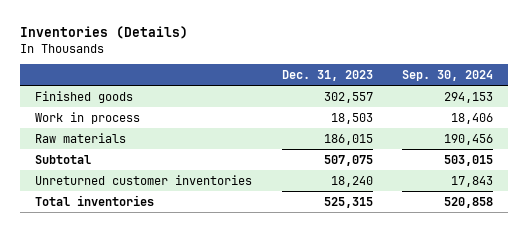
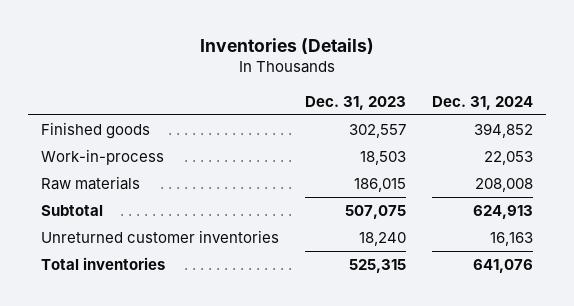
[402,69,494,81] Sep. 30, 2024 -> none
none -> [431,95,533,110] Dec. 31, 2024
[34,111,140,124] Work in process -> [41,149,165,166] Work-in-process

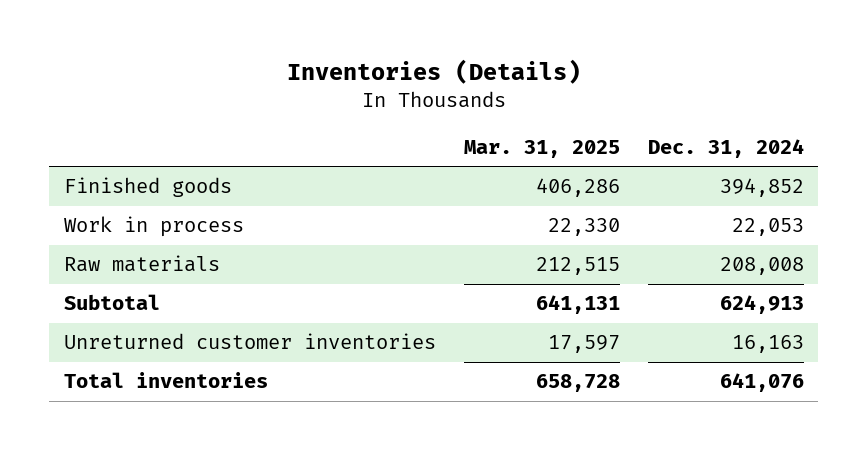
[305,95,407,110] Dec. 31, 2023 -> none
none -> [463,139,620,158] Mar. 31, 2025
[41,149,165,166] Work-in-process -> [63,216,244,238] Work in process

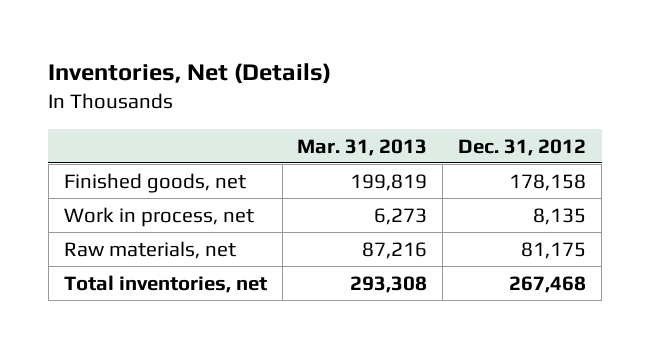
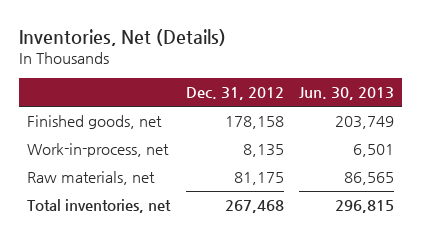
[297,138,428,156] Mar. 31, 2013 -> none
none -> [299,87,395,101] Jun. 30, 2013
[63,206,254,227] Work in process, net -> [27,143,170,158] Work-in-process, net

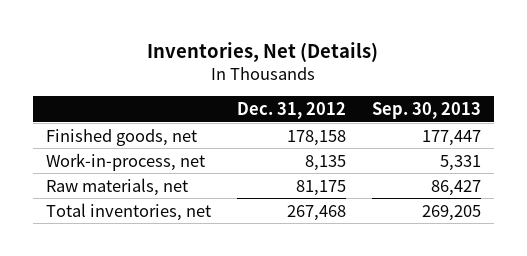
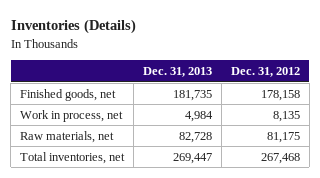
[147,41,379,62] Inventories, Net (Details) -> [10,19,136,35] Inventories (Details)
[372,101,482,119] Sep. 30, 2013 -> none
none -> [143,67,213,78] Dec. 31, 2013
[45,152,205,171] Work-in-process, net -> [20,109,124,122] Work in process, net

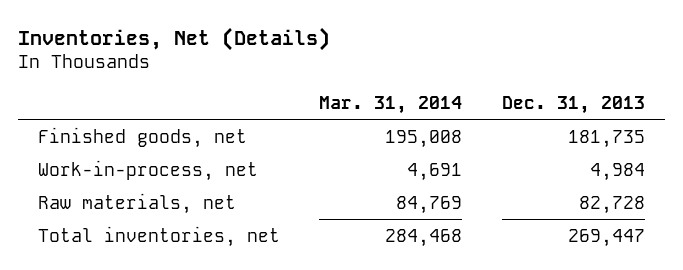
[10,19,136,35] Inventories (Details) -> [17,26,330,51] Inventories, Net (Details)
[230,67,300,78] Dec. 31, 2012 -> none
none -> [319,95,463,114] Mar. 31, 2014
[20,109,124,122] Work in process, net -> [37,159,258,181] Work-in-process, net

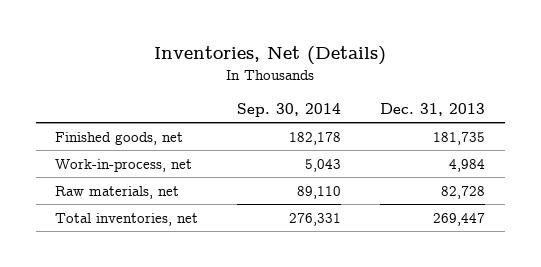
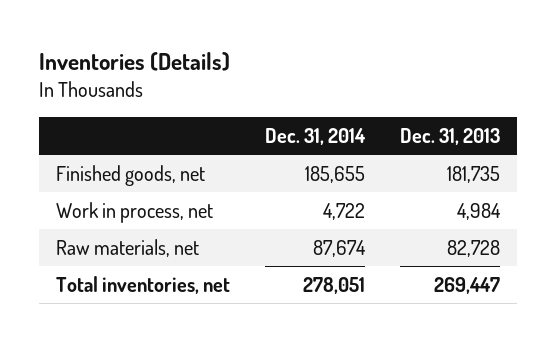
[154,46,387,66] Inventories, Net (Details) -> [38,51,230,71] Inventories (Details)
[237,102,342,117] Sep. 30, 2014 -> none
none -> [264,127,366,145] Dec. 31, 2014
[55,158,193,172] Work-in-process, net -> [55,202,213,224] Work in process, net

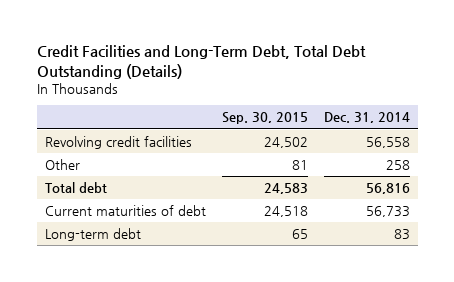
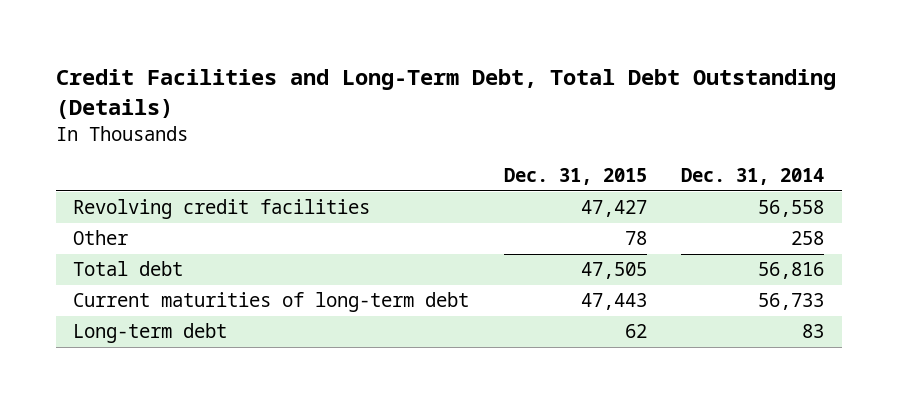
[221,112,308,125] Sep. 30, 2015 -> none
none -> [503,167,647,185] Dec. 31, 2015
[44,205,206,217] Current maturities of debt -> [72,292,469,313] Current maturities of long-term debt

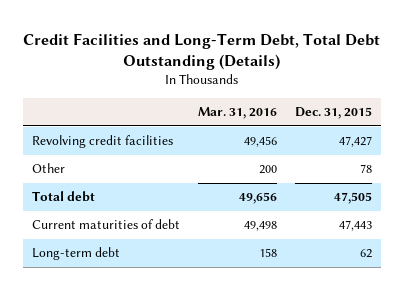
[681,167,825,185] Dec. 31, 2014 -> none
none -> [198,107,278,120] Mar. 31, 2016
[72,292,469,313] Current maturities of long-term debt -> [32,219,181,230] Current maturities of debt

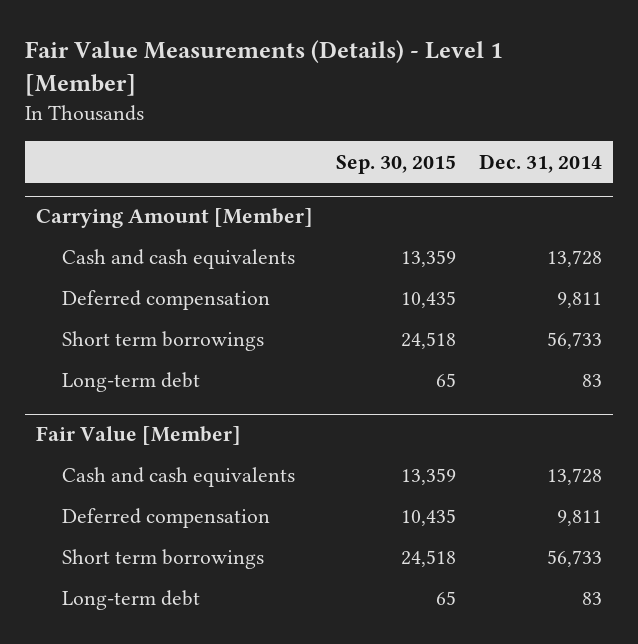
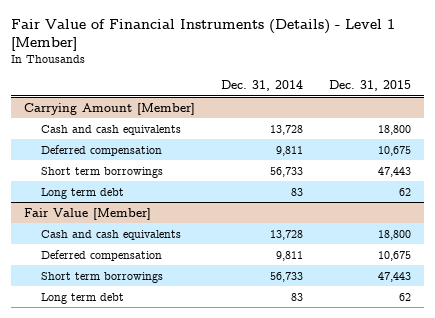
[25,40,504,97] Fair Value Measurements (Details) - Level 1 [Member] -> [10,19,395,52] Fair Value of Financial Instruments (Details) - Level 1 [Member]
[335,154,456,174] Sep. 30, 2015 -> none
none -> [329,80,412,92] Dec. 31, 2015
[61,372,200,393] Long-term debt -> [40,187,124,199] Long term debt
[61,590,200,611] Long-term debt -> [40,292,124,304] Long term debt

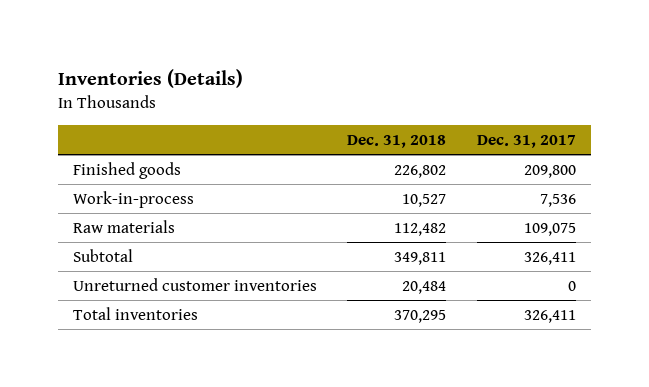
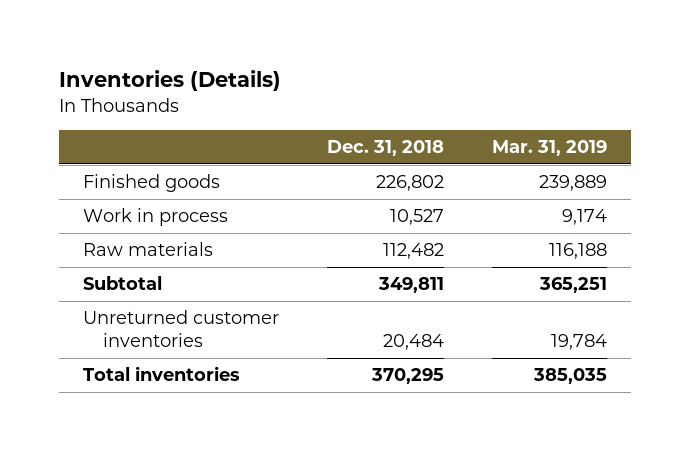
[476,135,576,149] Dec. 31, 2017 -> none
none -> [492,140,608,157] Mar. 31, 2019
[73,190,195,208] Work-in-process -> [83,208,229,227] Work in process

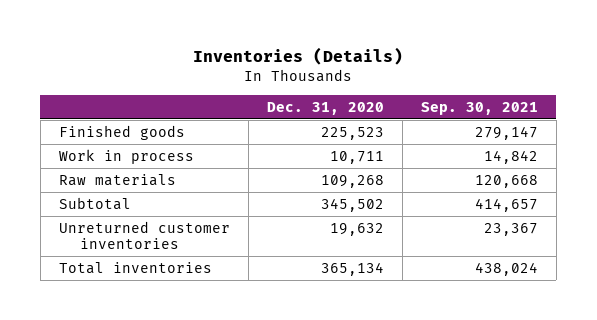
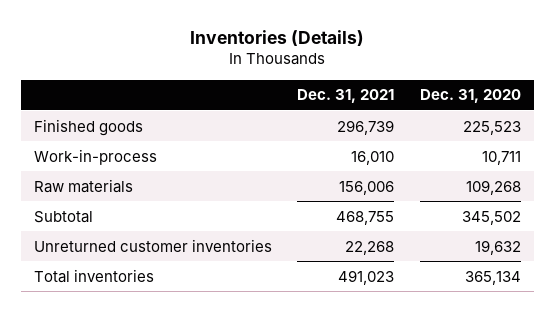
[420,101,538,115] Sep. 30, 2021 -> none
none -> [297,89,395,104] Dec. 31, 2021
[58,148,194,164] Work in process -> [33,148,157,165] Work-in-process

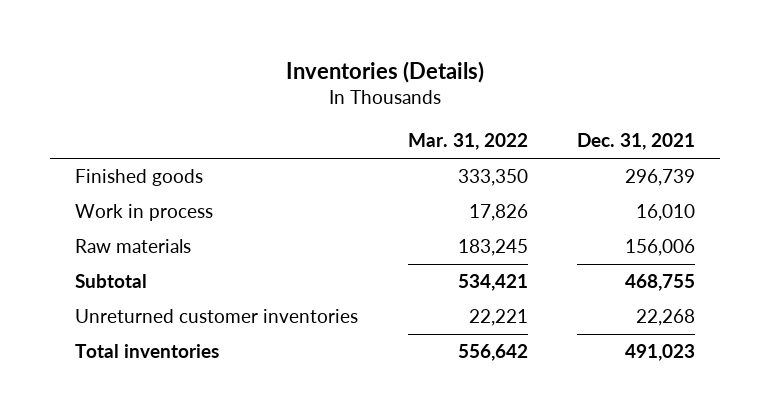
[420,89,522,104] Dec. 31, 2020 -> none
none -> [407,132,528,150] Mar. 31, 2022
[33,148,157,165] Work-in-process -> [75,204,214,222] Work in process

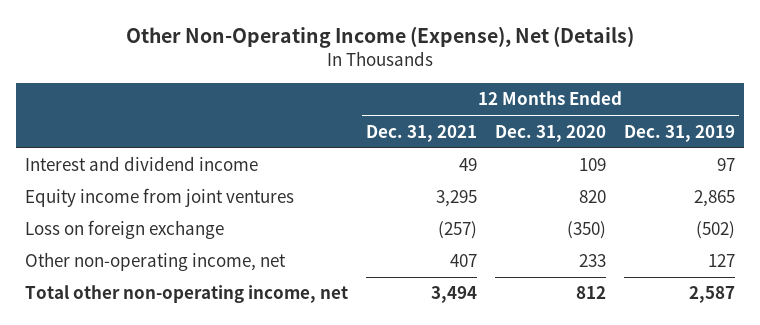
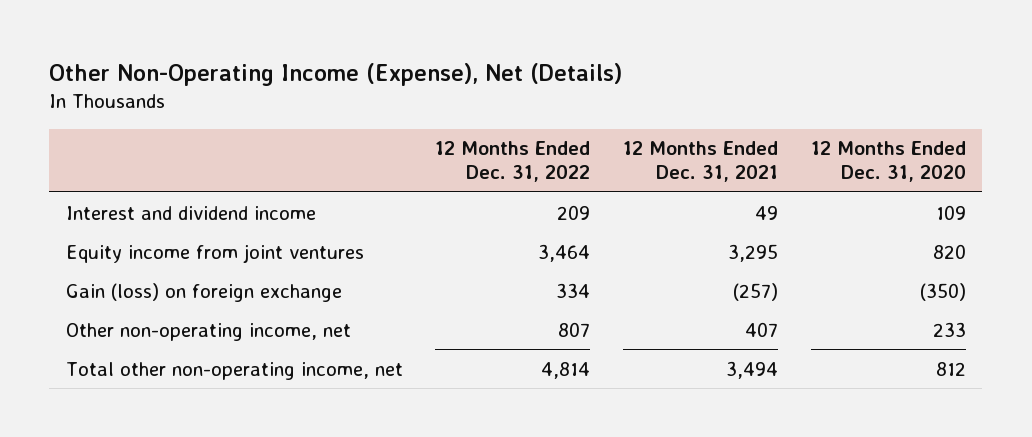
[623,124,735,142] Dec. 31, 2019 -> none
none -> [435,141,591,183] 12 Months Ended Dec. 31, 2022
[25,220,225,240] Loss on foreign exchange -> [65,282,342,302] Gain (loss) on foreign exchange

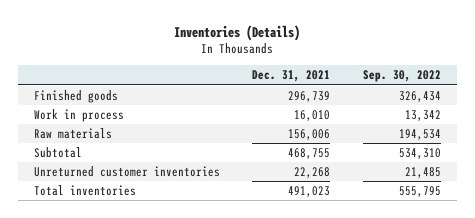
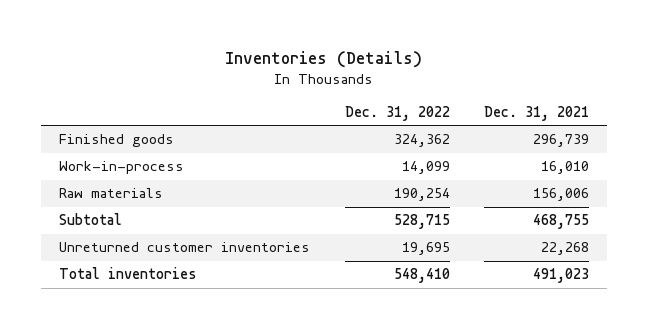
[362,70,441,83] Sep. 30, 2022 -> none
none -> [344,106,450,122] Dec. 31, 2022
[33,108,124,122] Work in process -> [58,161,184,175] Work-in-process

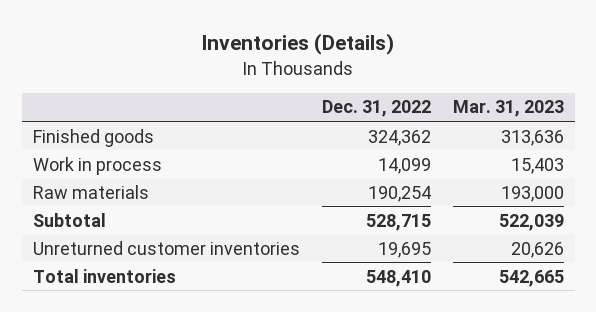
[484,106,590,122] Dec. 31, 2021 -> none
none -> [452,100,564,118] Mar. 31, 2023
[58,161,184,175] Work-in-process -> [32,156,162,175] Work in process

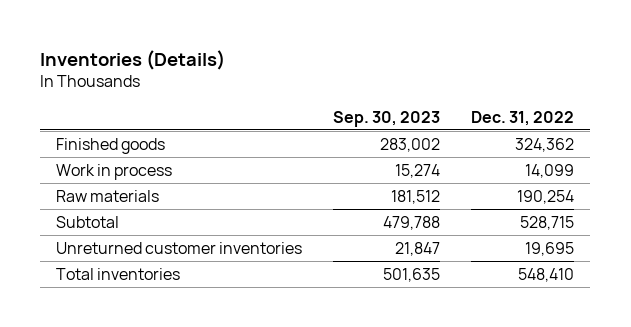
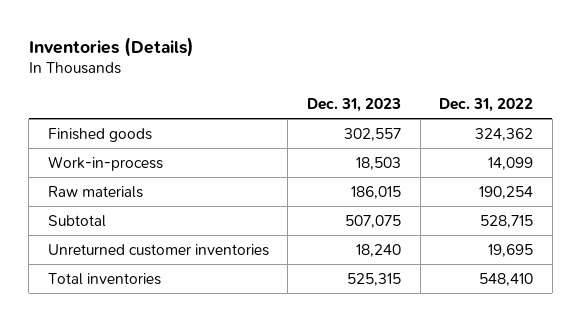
[333,110,441,127] Sep. 30, 2023 -> none
none -> [307,97,402,112] Dec. 31, 2023
[56,163,173,180] Work in process -> [47,155,163,171] Work-in-process

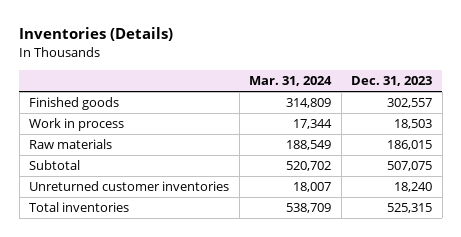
[439,97,534,112] Dec. 31, 2022 -> none
none -> [249,76,333,87] Mar. 31, 2024
[47,155,163,171] Work-in-process -> [29,118,125,132] Work in process

